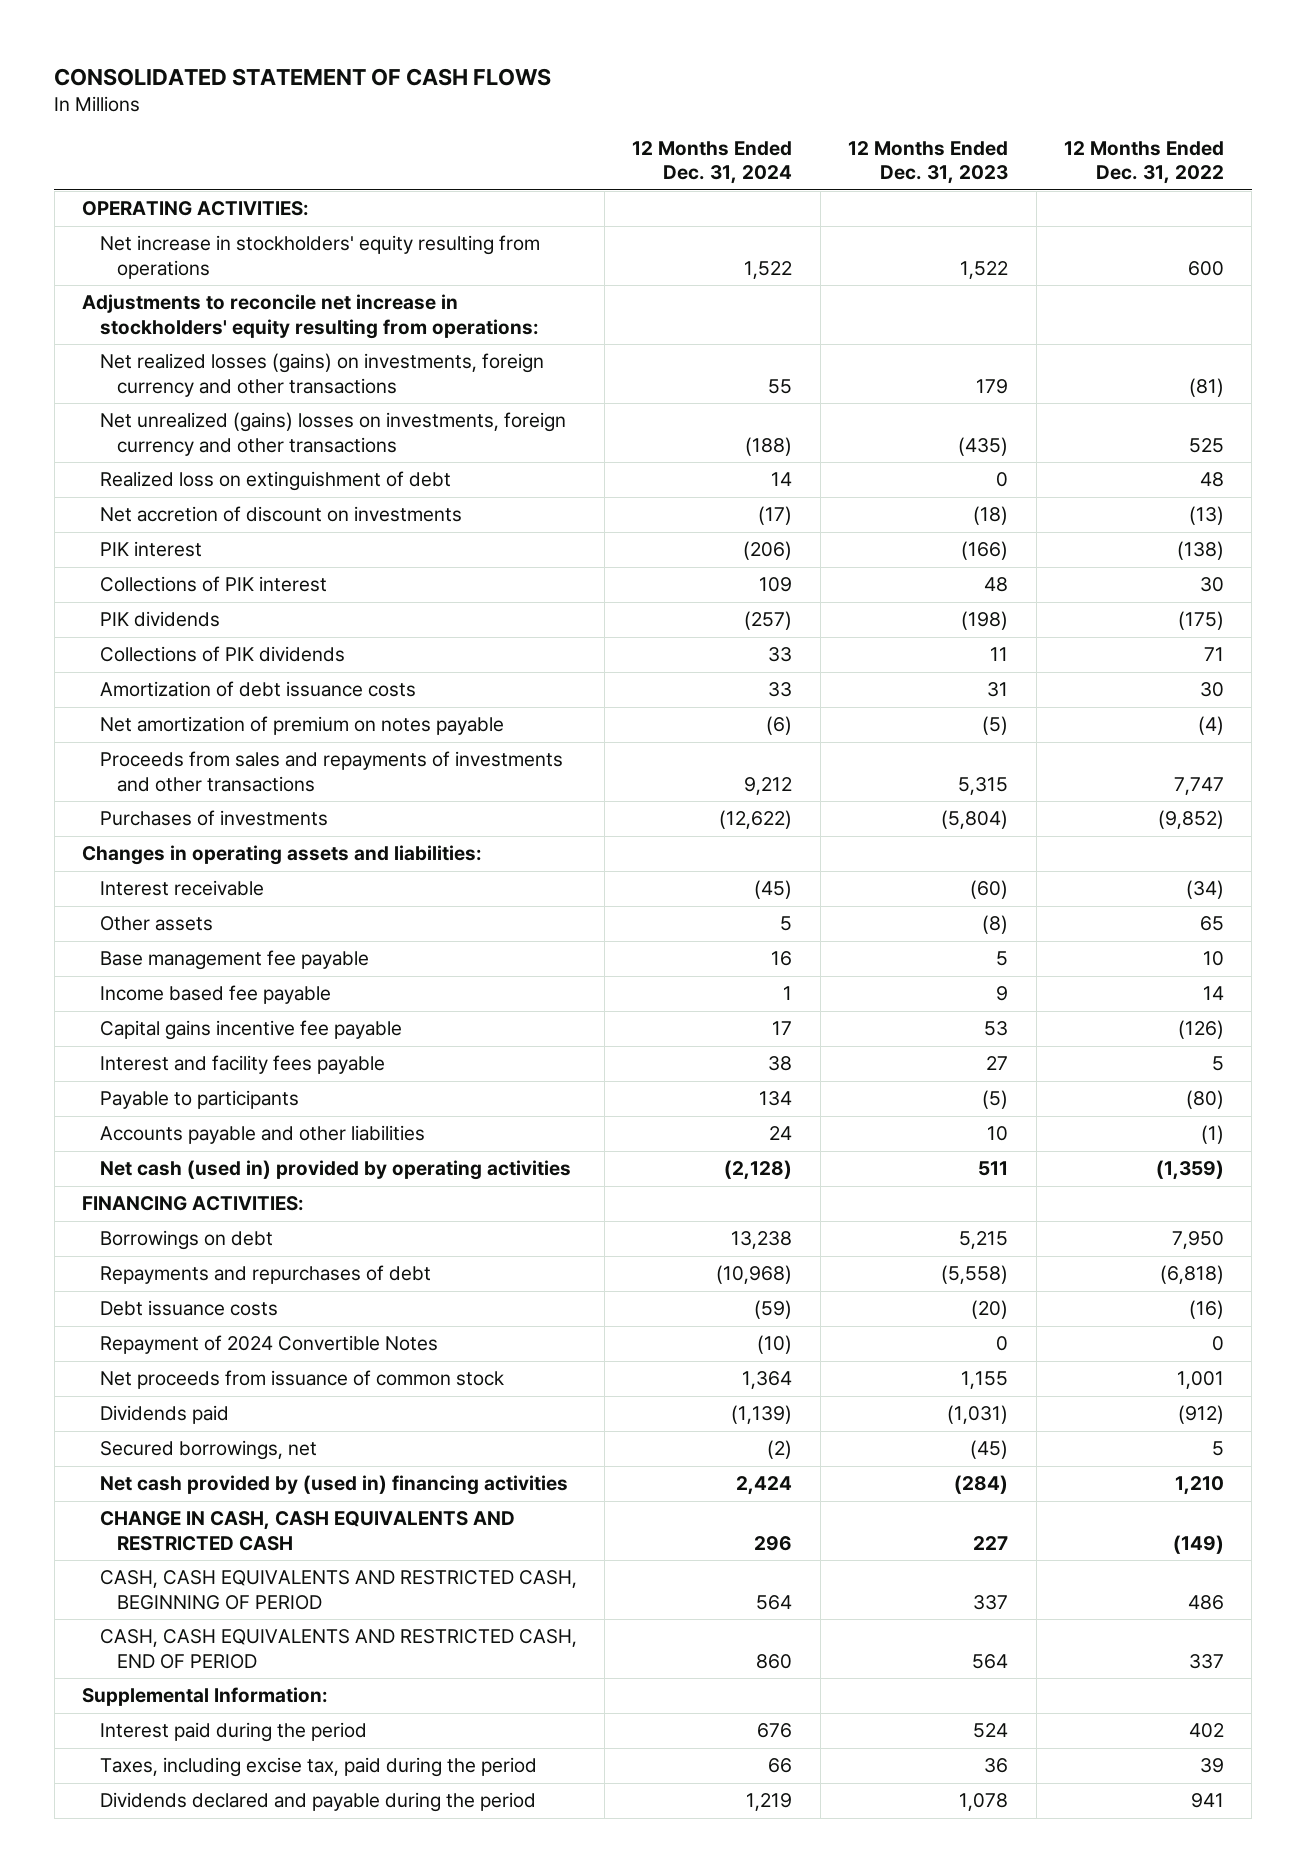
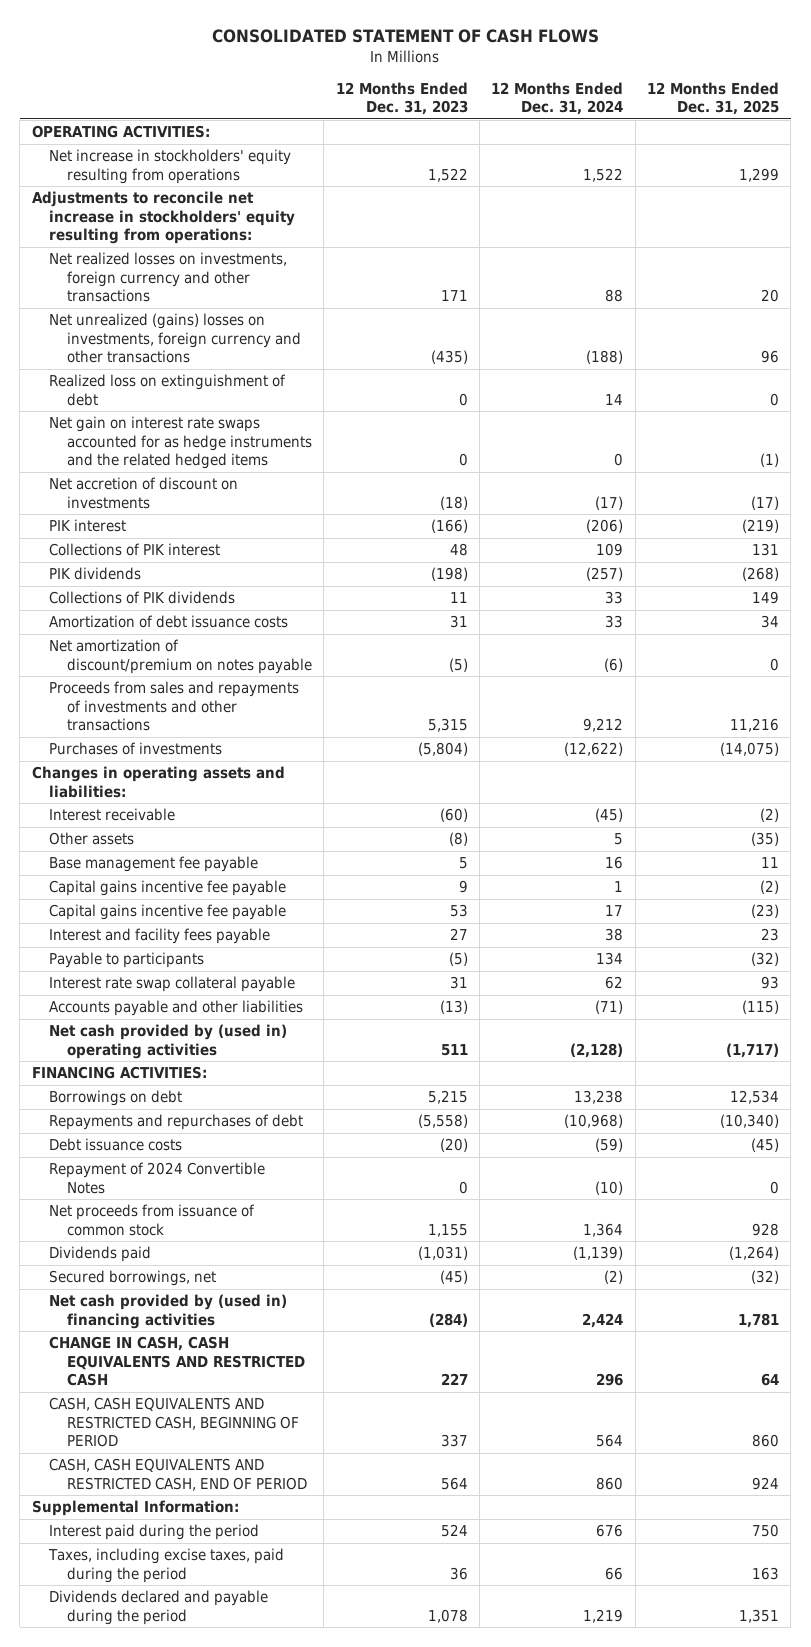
[1064,140,1225,185] 12 Months Ended Dec. 31, 2022 -> none
none -> [647,81,780,116] 12 Months Ended Dec. 31, 2025
[99,353,544,397] Net realized losses (gains) on investments, foreign currency and other transactions -> [49,252,288,303] Net realized losses on investments, foreign currency and other transactions
[768,378,793,394] 55 -> [605,289,624,303] 88
[976,378,1009,394] 179 -> [440,290,468,302] 171
none -> [49,416,313,470] Net gain on interest rate swaps accounted for as hedge instruments and the related hedged items
[99,716,504,736] Net amortization of premium on notes payable -> [49,639,313,674] Net amortization of discount/premium on notes payable
[99,985,331,1005] Income based fee payable -> none
none -> [49,880,287,897] Capital gains incentive fee payable
none -> [49,976,296,993] Interest rate swap collateral payable
[769,1126,793,1141] 24 -> [595,1000,624,1015] (71)
[987,1126,1009,1142] 10 -> [439,1000,468,1015] (13)
[99,1160,571,1181] Net cash (used in) provided by operating activities -> [49,1024,288,1059] Net cash provided by (used in) operating activities
[99,1757,537,1778] Taxes, including excise tax, paid during the period -> [48,1548,285,1583] Taxes, including excise taxes, paid during the period

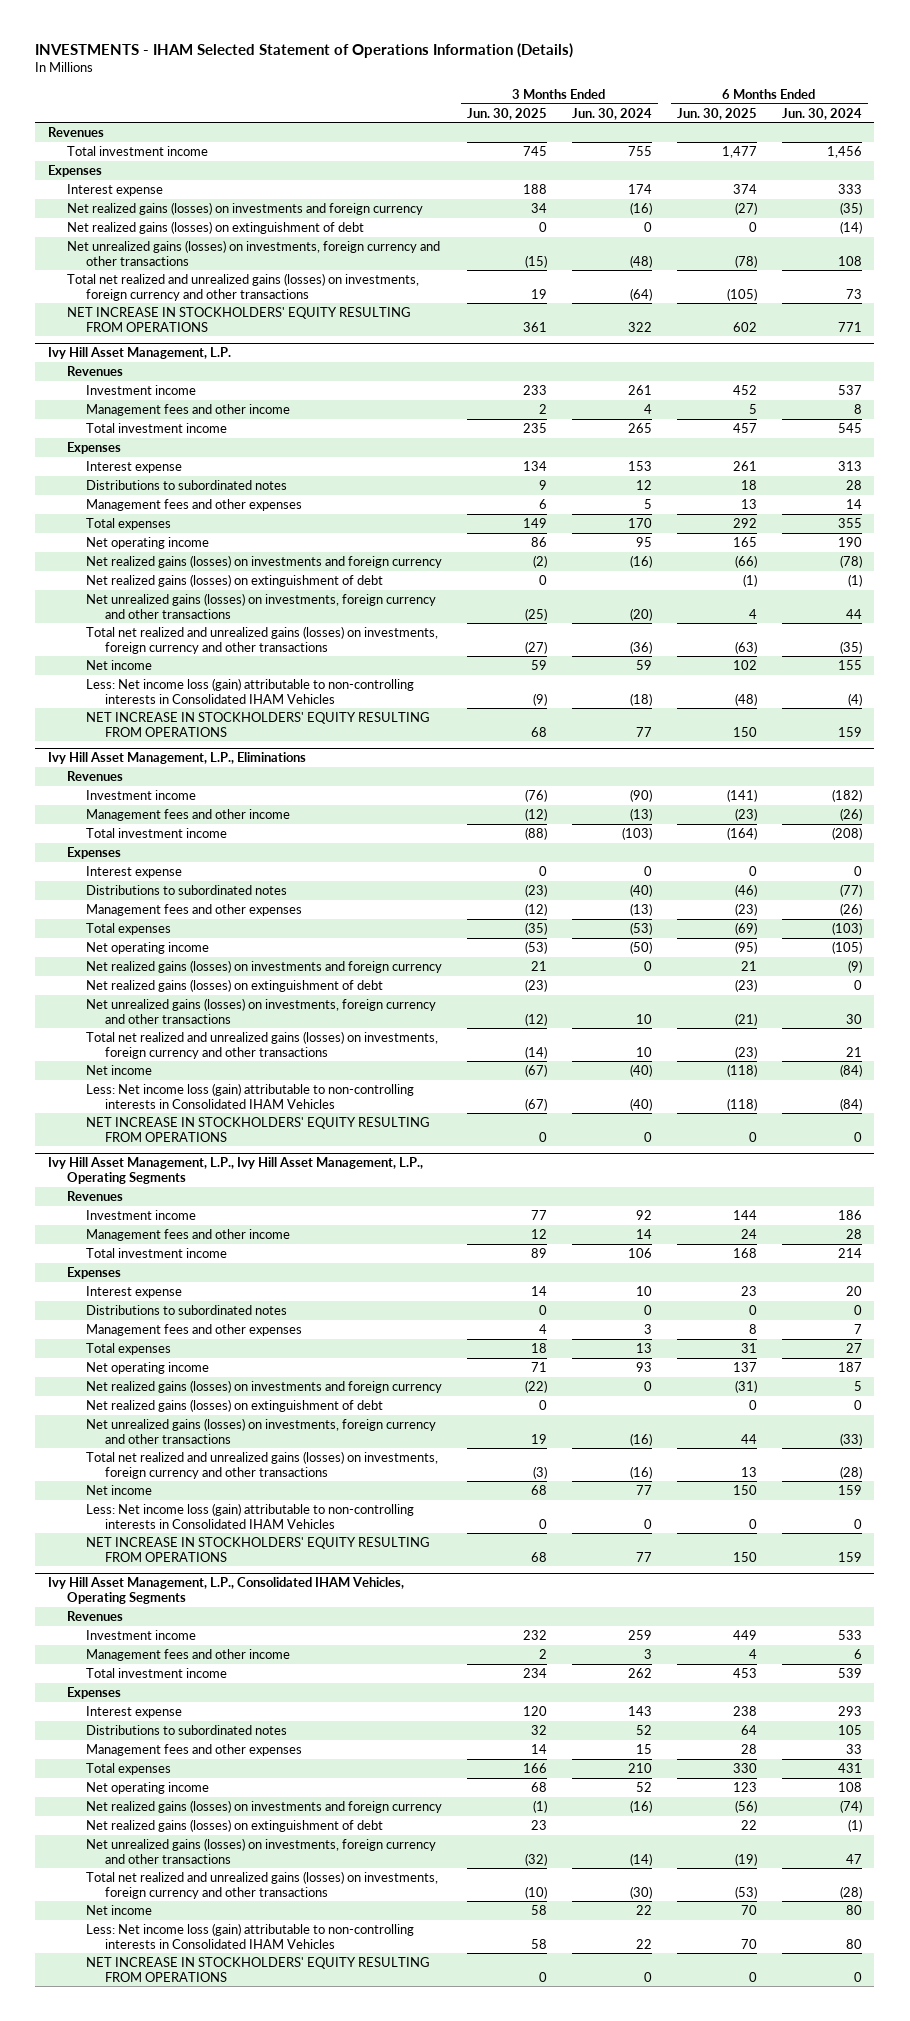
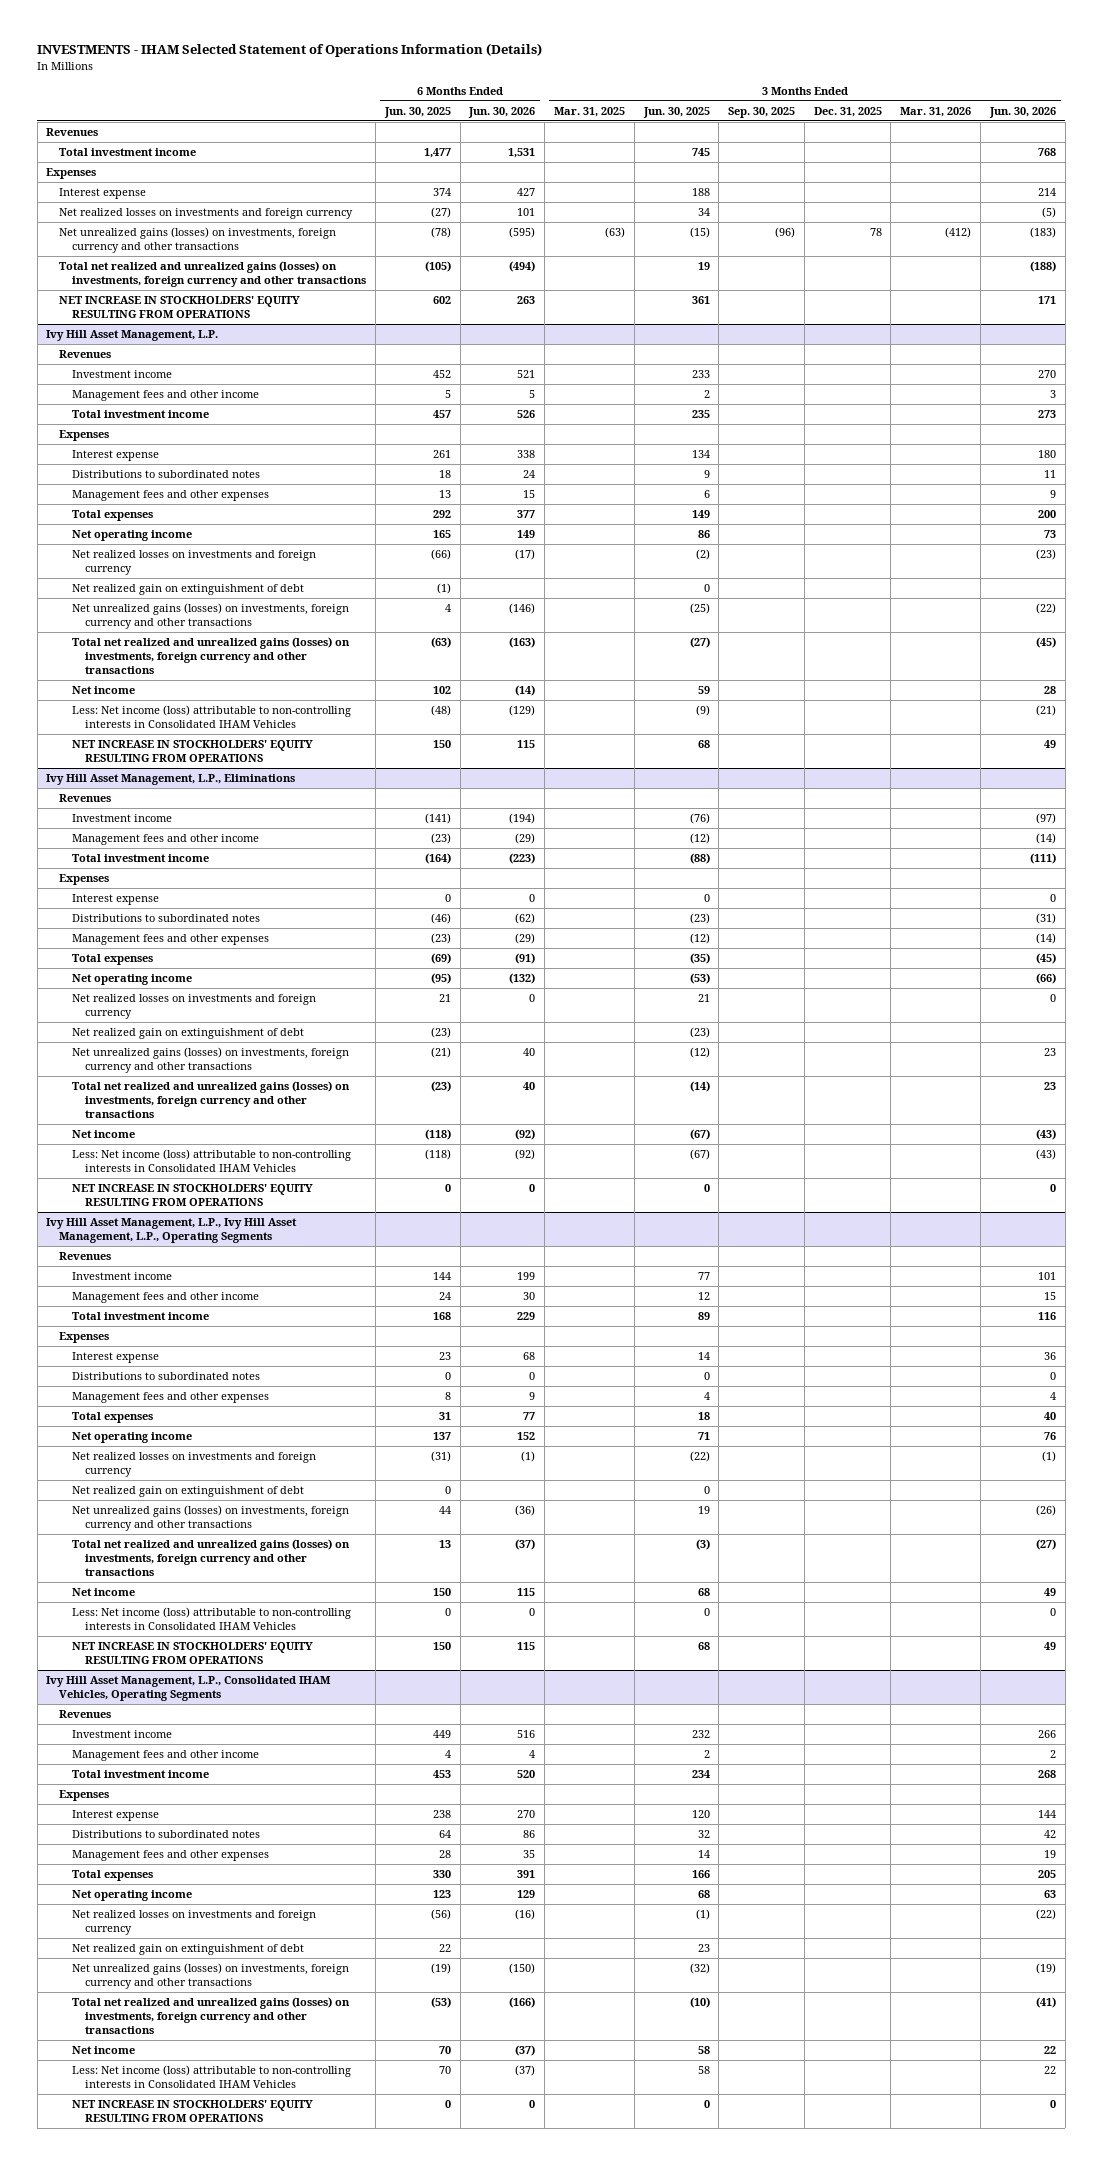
[571,107,652,120] Jun. 30, 2024 -> none
[781,107,862,120] Jun. 30, 2024 -> none
none -> [468,106,536,118] Jun. 30, 2026
none -> [553,106,625,117] Mar. 31, 2025
none -> [728,106,796,118] Sep. 30, 2025
none -> [813,106,882,117] Dec. 31, 2025
none -> [900,106,972,117] Mar. 31, 2026
none -> [988,106,1056,118] Jun. 30, 2026
[66,220,364,234] Net realized gains (losses) on extinguishment of debt -> none
[66,201,423,215] Net realized gains (losses) on investments and foreign currency -> [59,208,354,220] Net realized losses on investments and foreign currency
[86,554,443,568] Net realized gains (losses) on investments and foreign currency -> [72,550,317,576] Net realized losses on investments and foreign currency
[86,573,384,587] Net realized gains (losses) on extinguishment of debt -> [72,584,305,596] Net realized gain on extinguishment of debt
[86,677,415,704] Less: Net income loss (gain) attributable to non-controlling interests in Consolidated IHAM Vehicles -> [72,705,352,729] Less: Net income (loss) attributable to non-controlling interests in Consolidated IHAM Vehicles
[86,959,443,973] Net realized gains (losses) on investments and foreign currency -> [72,994,317,1020] Net realized losses on investments and foreign currency
[86,978,384,992] Net realized gains (losses) on extinguishment of debt -> [72,1028,305,1040] Net realized gain on extinguishment of debt
[86,1082,415,1109] Less: Net income loss (gain) attributable to non-controlling interests in Consolidated IHAM Vehicles -> [72,1149,352,1173] Less: Net income (loss) attributable to non-controlling interests in Consolidated IHAM Vehicles
[86,1379,443,1393] Net realized gains (losses) on investments and foreign currency -> [72,1452,317,1478] Net realized losses on investments and foreign currency
[86,1398,384,1412] Net realized gains (losses) on extinguishment of debt -> [72,1486,305,1498] Net realized gain on extinguishment of debt
[86,1502,415,1529] Less: Net income loss (gain) attributable to non-controlling interests in Consolidated IHAM Vehicles -> [72,1607,352,1631] Less: Net income (loss) attributable to non-controlling interests in Consolidated IHAM Vehicles
[86,1799,443,1813] Net realized gains (losses) on investments and foreign currency -> [72,1910,317,1936] Net realized losses on investments and foreign currency
[86,1818,384,1832] Net realized gains (losses) on extinguishment of debt -> [72,1944,305,1956] Net realized gain on extinguishment of debt
[86,1922,415,1949] Less: Net income loss (gain) attributable to non-controlling interests in Consolidated IHAM Vehicles -> [72,2065,352,2089] Less: Net income (loss) attributable to non-controlling interests in Consolidated IHAM Vehicles

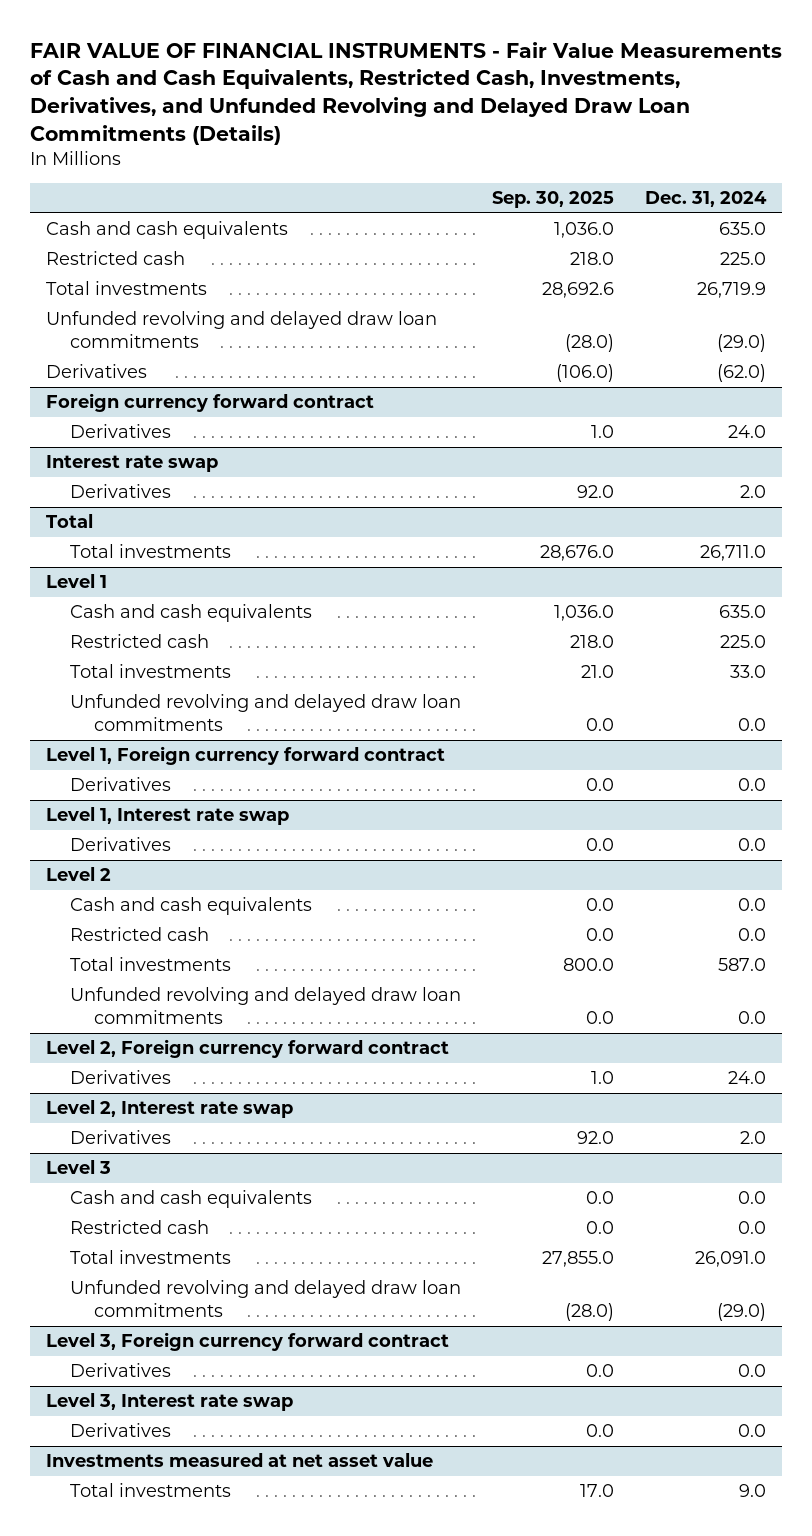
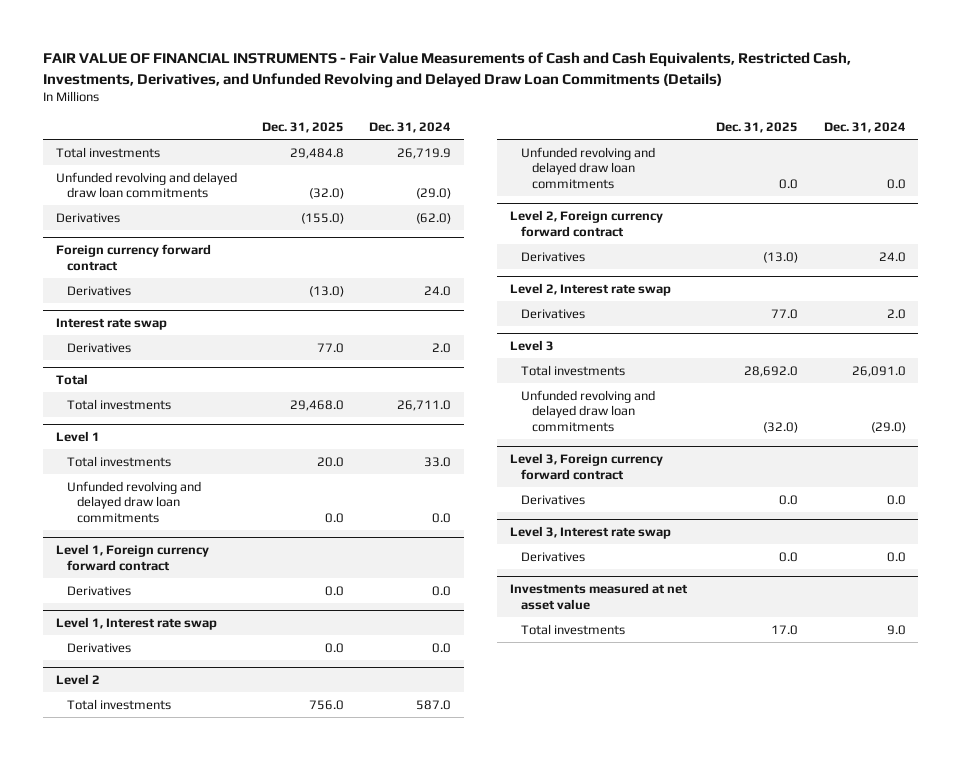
[491,190,614,208] Sep. 30, 2025 -> none
none -> [262,122,345,134] Dec. 31, 2025
[45,221,288,240] Cash and cash equivalents -> none
[45,251,185,266] Restricted cash -> none
[69,604,312,623] Cash and cash equivalents -> none
[69,634,209,649] Restricted cash -> none
[69,897,312,916] Cash and cash equivalents -> none
[69,927,209,942] Restricted cash -> none
[69,1190,312,1209] Cash and cash equivalents -> none
[69,1220,209,1235] Restricted cash -> none

